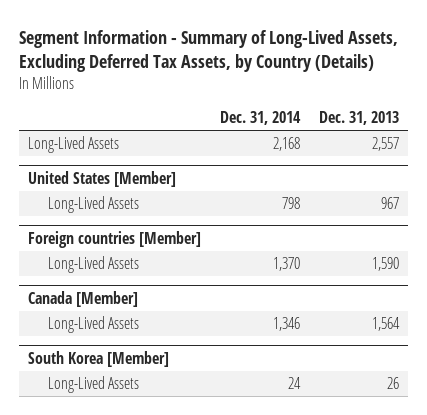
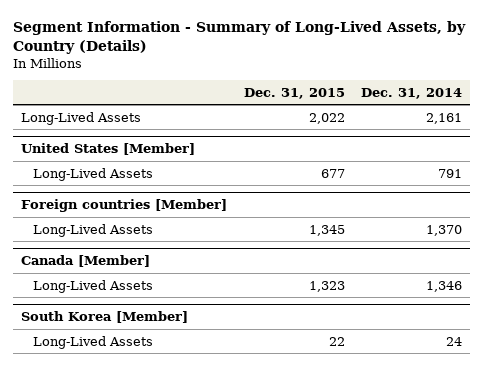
[18,29,398,73] Segment Information - Summary of Long-Lived Assets, Excluding Deferred Tax Assets, by Country (Details) -> [13,21,467,55] Segment Information - Summary of Long-Lived Assets, by Country (Details)
[319,111,400,126] Dec. 31, 2013 -> none
none -> [243,87,345,99] Dec. 31, 2015
[273,137,301,152] 2,168 -> [425,112,462,124] 2,161
[282,197,301,210] 798 -> [437,168,462,178] 791

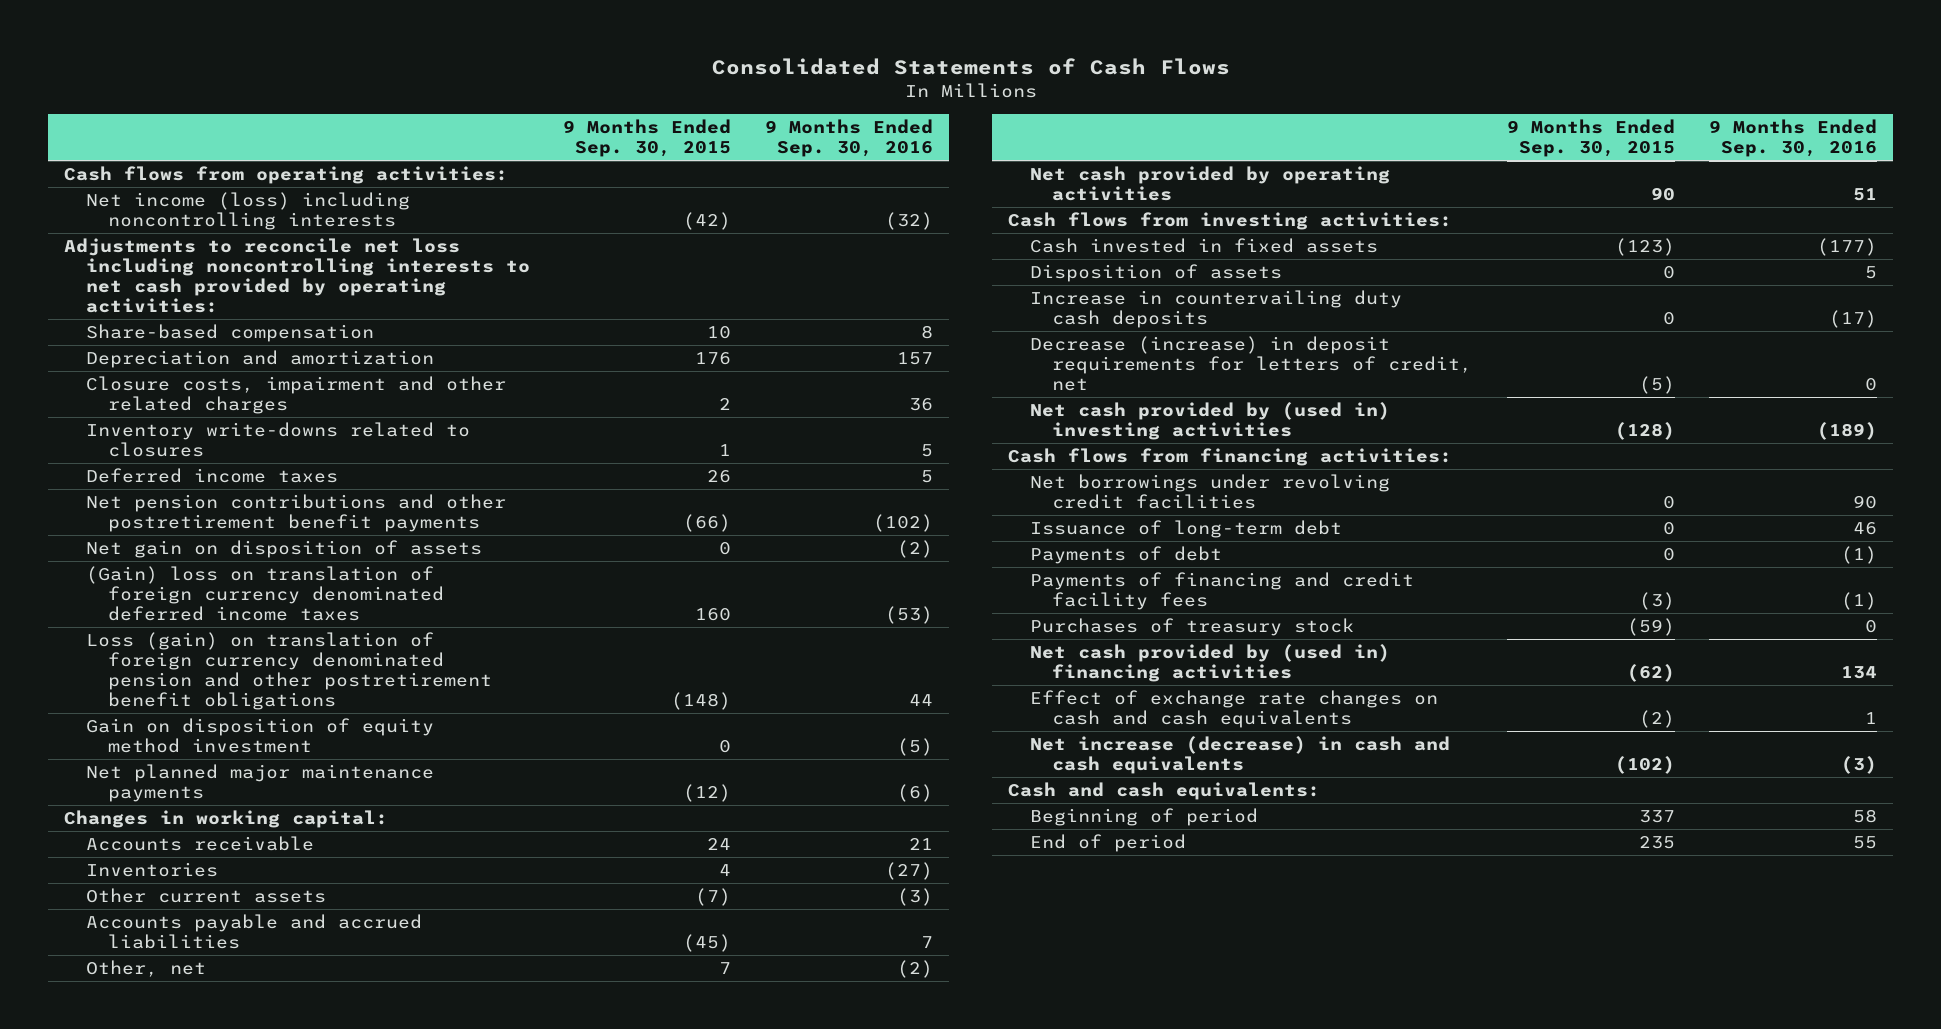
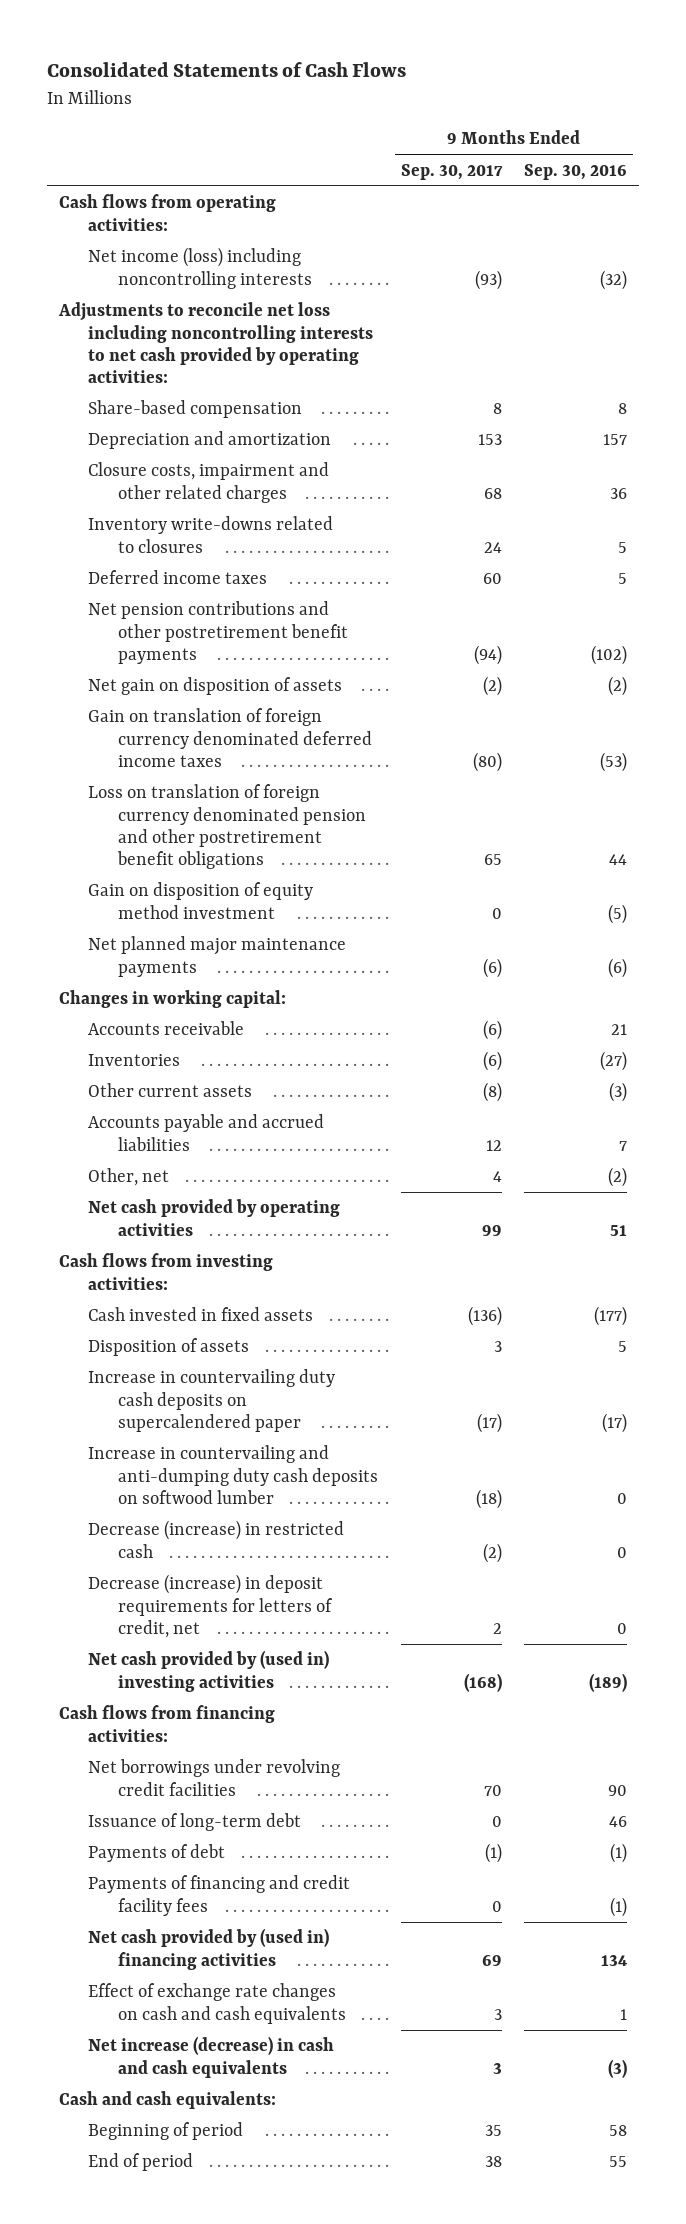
[563,118,732,157] 9 Months Ended Sep. 30, 2015 -> none
none -> [400,163,503,180] Sep. 30, 2017
[86,565,444,622] (Gain) loss on translation of foreign currency denominated deferred income taxes -> [88,708,372,767] Gain on translation of foreign currency denominated deferred income taxes
[86,631,492,711] Loss (gain) on translation of foreign currency denominated pension and other postretirement benefit obligations -> [88,784,366,870] Loss on translation of foreign currency denominated pension and other postretirement benefit obligations
[1030,289,1403,329] Increase in countervailing duty cash deposits -> [88,1369,336,1432] Increase in countervailing duty cash deposits on supercalendered paper
none -> [88,1445,378,1504] Increase in countervailing and anti-dumping duty cash deposits on softwood lumber
none -> [88,1520,345,1558] Decrease (increase) in restricted cash
[1030,617,1355,636] Purchases of treasury stock -> none

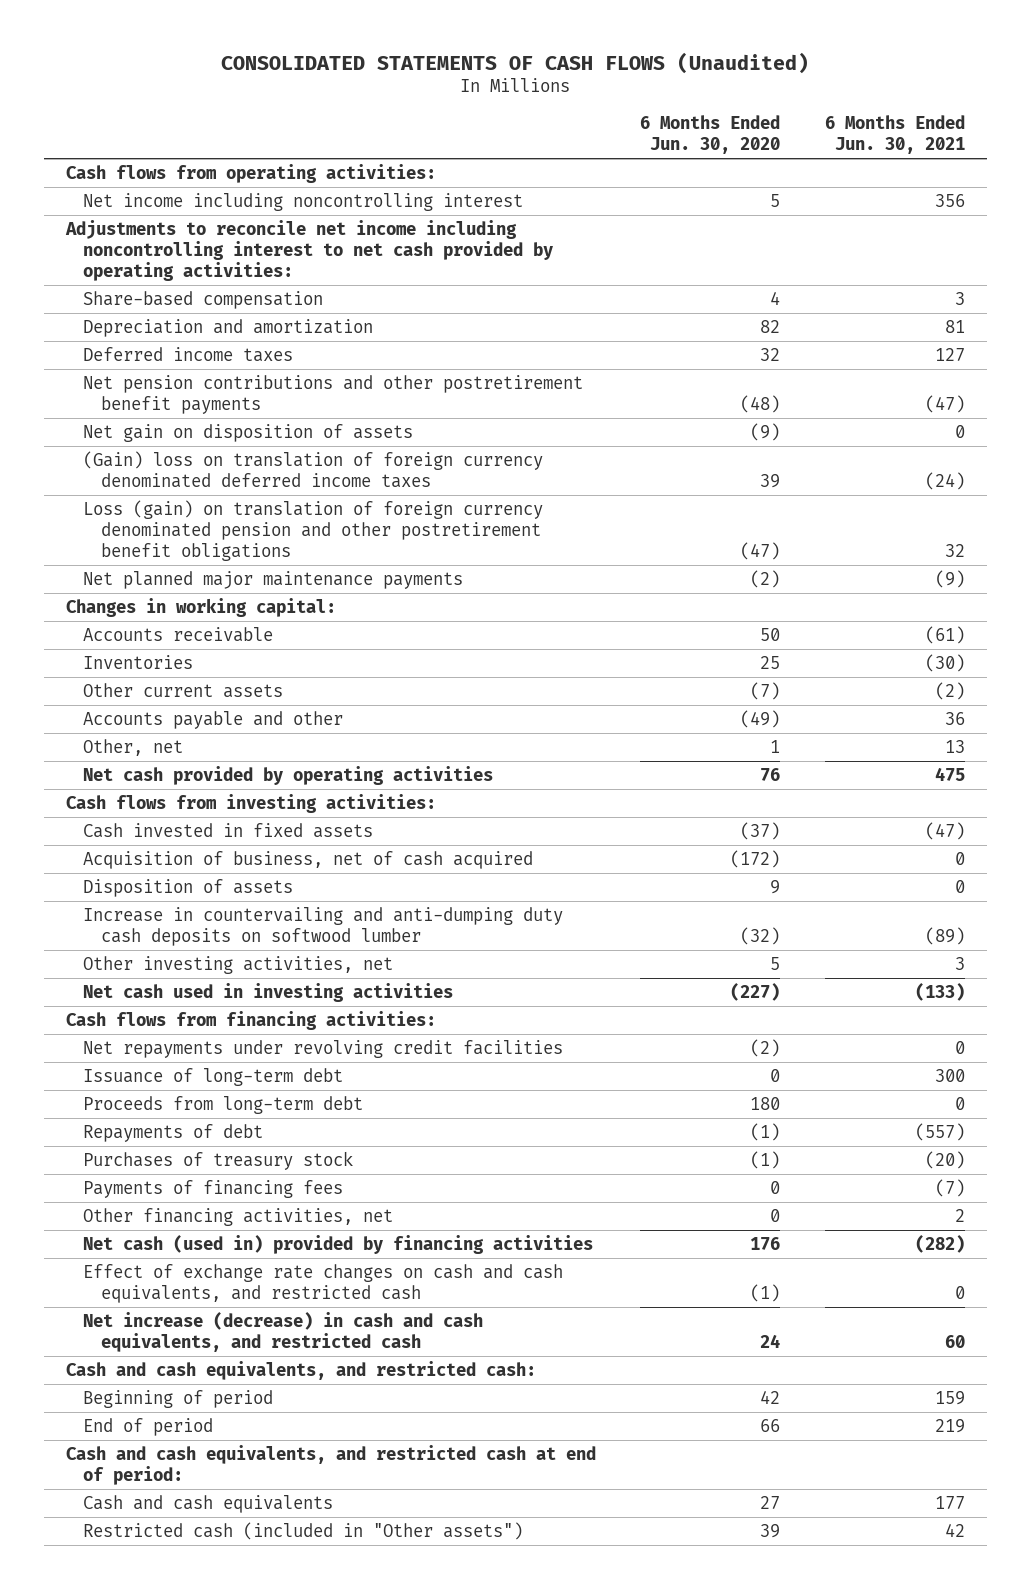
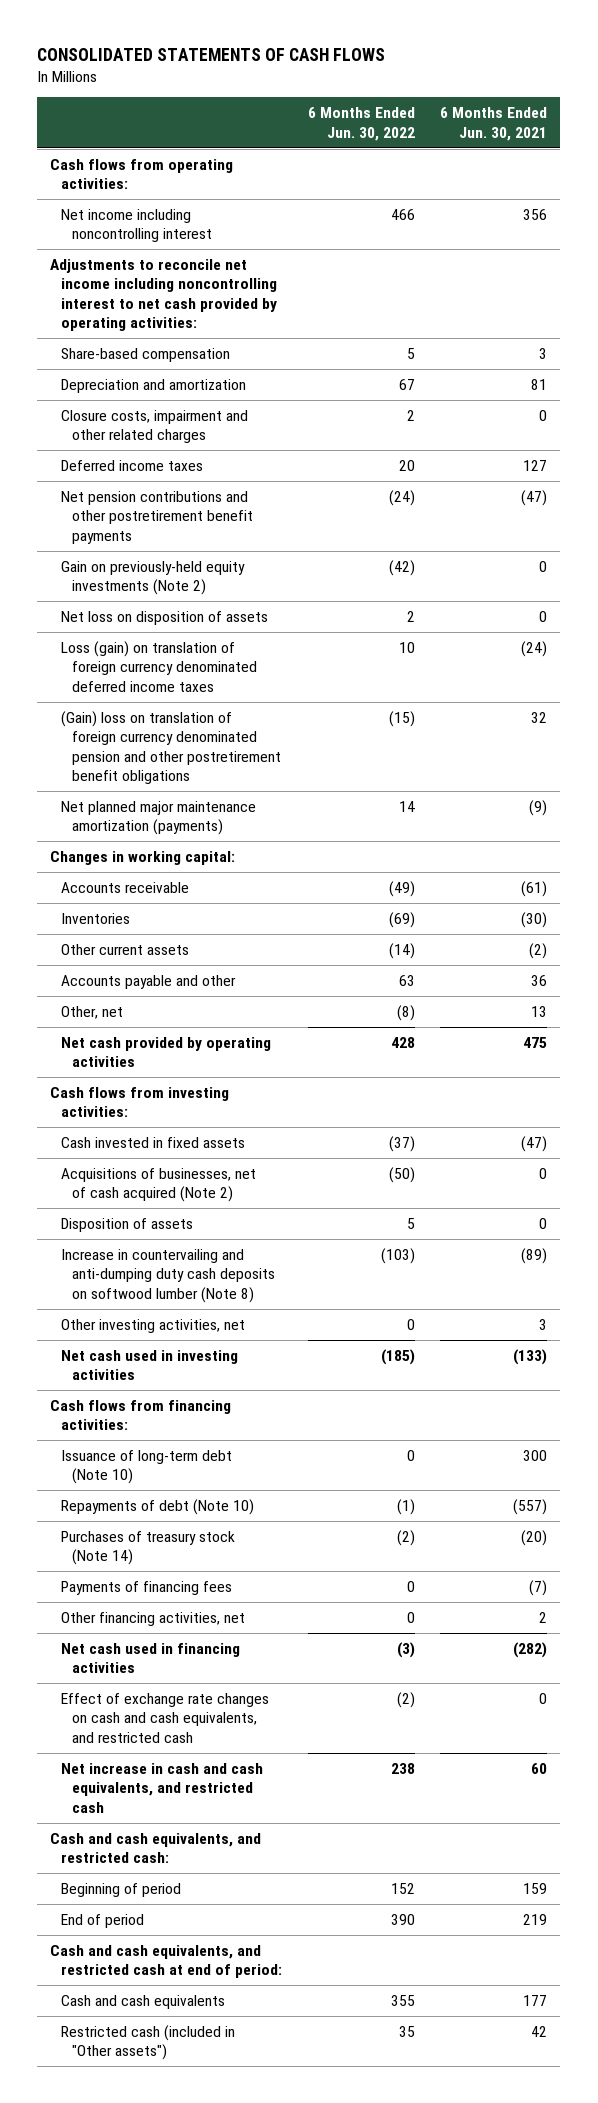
[221,51,810,74] CONSOLIDATED STATEMENTS OF CASH FLOWS (Unaudited) -> [37,48,386,62] CONSOLIDATED STATEMENTS OF CASH FLOWS
[640,115,781,155] 6 Months Ended Jun. 30, 2020 -> none
none -> [307,107,415,141] 6 Months Ended Jun. 30, 2022
none -> [61,409,249,444] Closure costs, impairment and other related charges
none -> [61,560,246,596] Gain on previously-held equity investments (Note 2)
[83,423,414,442] Net gain on disposition of assets -> [61,610,269,625] Net loss on disposition of assets
[83,450,544,488] (Gain) loss on translation of foreign currency denominated deferred income taxes -> [61,640,258,692] Loss (gain) on translation of foreign currency denominated deferred income taxes
[83,499,544,561] Loss (gain) on translation of foreign currency denominated pension and other postretirement benefit obligations -> [61,710,282,785] (Gain) loss on translation of foreign currency denominated pension and other postretirement benefit obligations
[83,570,464,589] Net planned major maintenance payments -> [61,800,257,836] Net planned major maintenance amortization (payments)
[83,850,534,869] Acquisition of business, net of cash acquired -> [61,1167,257,1203] Acquisitions of businesses, net of cash acquired (Note 2)
[83,906,564,946] Increase in countervailing and anti-dumping duty cash deposits on softwood lumber -> [61,1248,276,1303] Increase in countervailing and anti-dumping duty cash deposits on softwood lumber (Note 8)
[83,1039,564,1058] Net repayments under revolving credit facilities -> none
[83,1095,364,1114] Proceeds from long-term debt -> none
[83,1067,344,1086] Issuance of long-term debt -> [61,1449,233,1485] Issuance of long-term debt (Note 10)
[83,1123,264,1142] Repayments of debt -> [61,1498,255,1515] Repayments of debt (Note 10)
[83,1150,354,1170] Purchases of treasury stock -> [61,1530,236,1566] Purchases of treasury stock (Note 14)
[83,1234,594,1254] Net cash (used in) provided by financing activities -> [61,1642,241,1674] Net cash used in financing activities
[83,1311,484,1352] Net increase (decrease) in cash and cash equivalents, and restricted cash -> [61,1762,264,1813] Net increase in cash and cash equivalents, and restricted cash

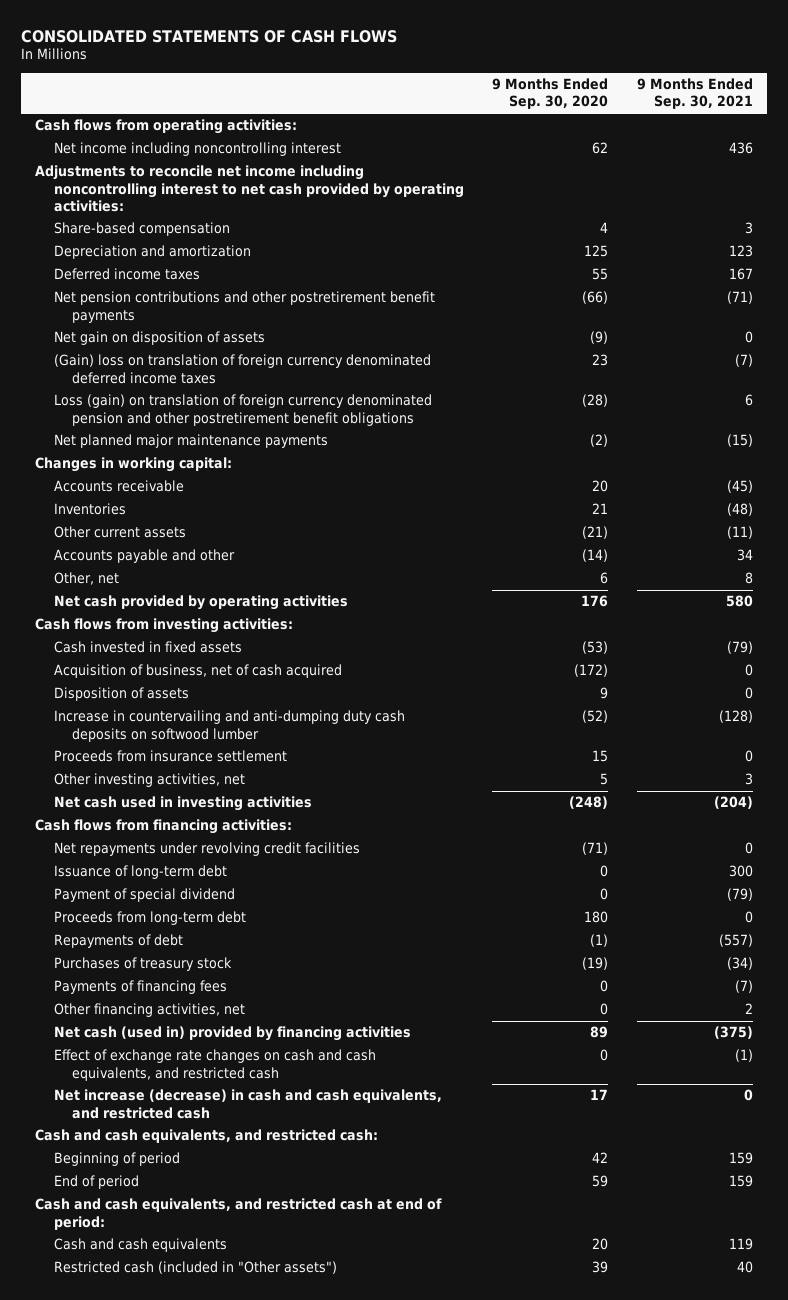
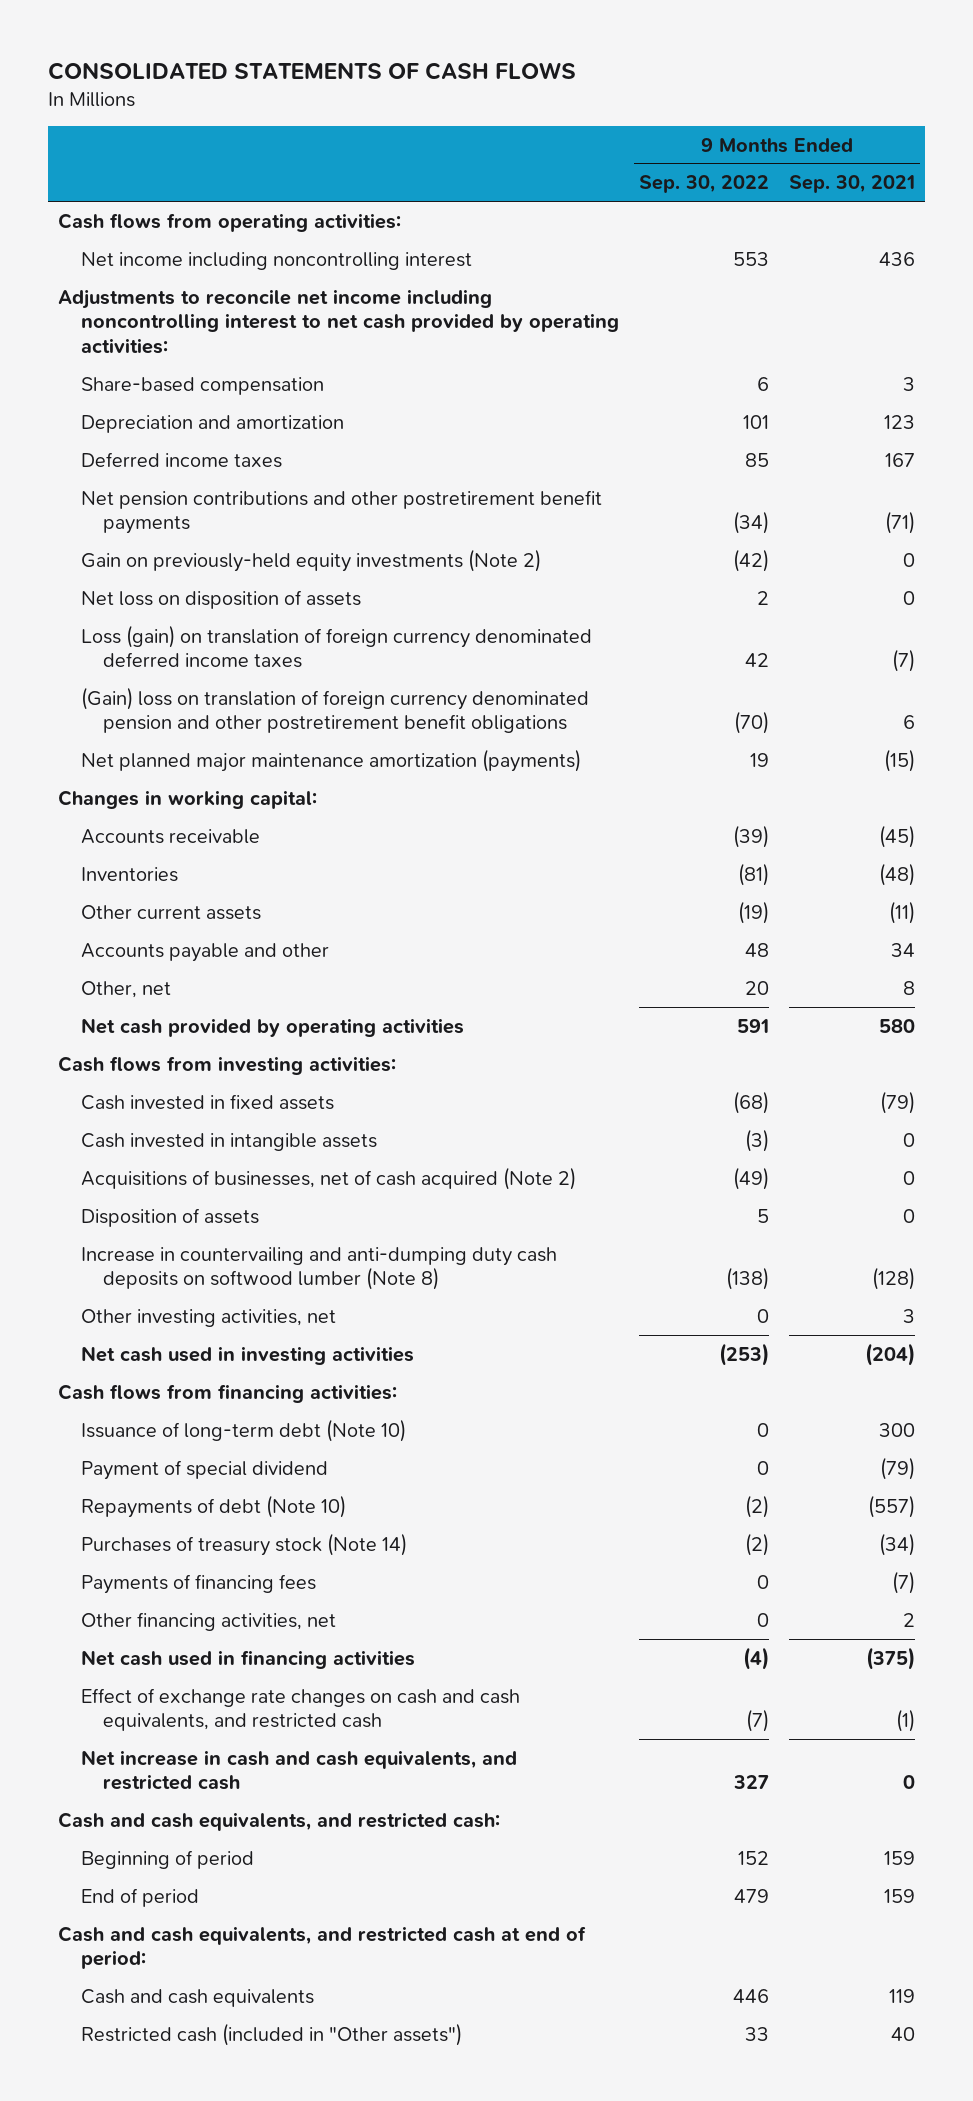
[492,78,609,110] 9 Months Ended Sep. 30, 2020 -> none
none -> [638,175,769,194] Sep. 30, 2022
none -> [80,548,541,572] Gain on previously-held equity investments (Note 2)
[53,331,265,346] Net gain on disposition of assets -> [80,589,361,609] Net loss on disposition of assets
[53,354,431,384] (Gain) loss on translation of foreign currency denominated deferred income taxes -> [80,624,592,669] Loss (gain) on translation of foreign currency denominated deferred income taxes
[53,394,432,426] Loss (gain) on translation of foreign currency denominated pension and other postretirement benefit obligations -> [80,686,589,734] (Gain) loss on translation of foreign currency denominated pension and other postretirement benefit obligations
[53,434,328,449] Net planned major maintenance payments -> [80,748,581,772] Net planned major maintenance amortization (payments)
none -> [80,1132,377,1151] Cash invested in intangible assets
[53,664,342,679] Acquisition of business, net of cash acquired -> [80,1166,576,1190] Acquisitions of businesses, net of cash acquired (Note 2)
[53,750,287,763] Proceeds from insurance settlement -> none
[53,710,405,742] Increase in countervailing and anti-dumping duty cash deposits on softwood lumber -> [80,1246,557,1291] Increase in countervailing and anti-dumping duty cash deposits on softwood lumber (Note 8)
[53,842,360,857] Net repayments under revolving credit facilities -> none
[53,865,227,880] Issuance of long-term debt -> [80,1418,406,1442] Issuance of long-term debt (Note 10)
[53,911,246,926] Proceeds from long-term debt -> none
[53,934,183,949] Repayments of debt -> [80,1494,346,1518] Repayments of debt (Note 10)
[53,957,232,972] Purchases of treasury stock -> [80,1532,407,1556] Purchases of treasury stock (Note 14)
[53,1026,411,1042] Net cash (used in) provided by financing activities -> [80,1649,415,1669] Net cash used in financing activities
[53,1089,442,1119] Net increase (decrease) in cash and cash equivalents, and restricted cash -> [80,1749,517,1791] Net increase in cash and cash equivalents, and restricted cash

